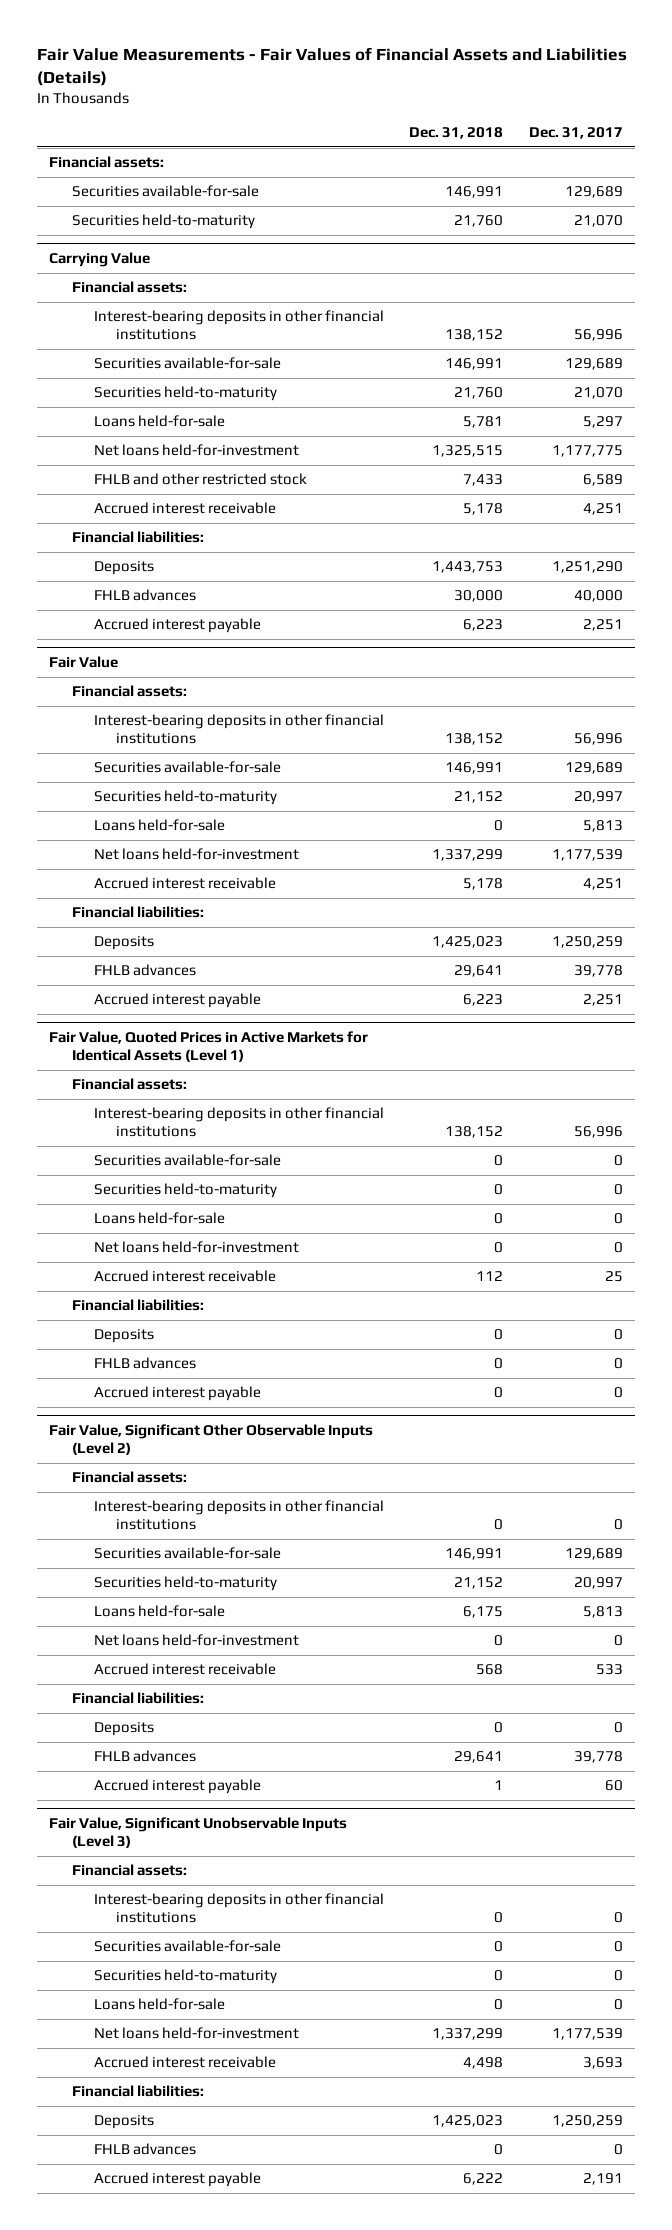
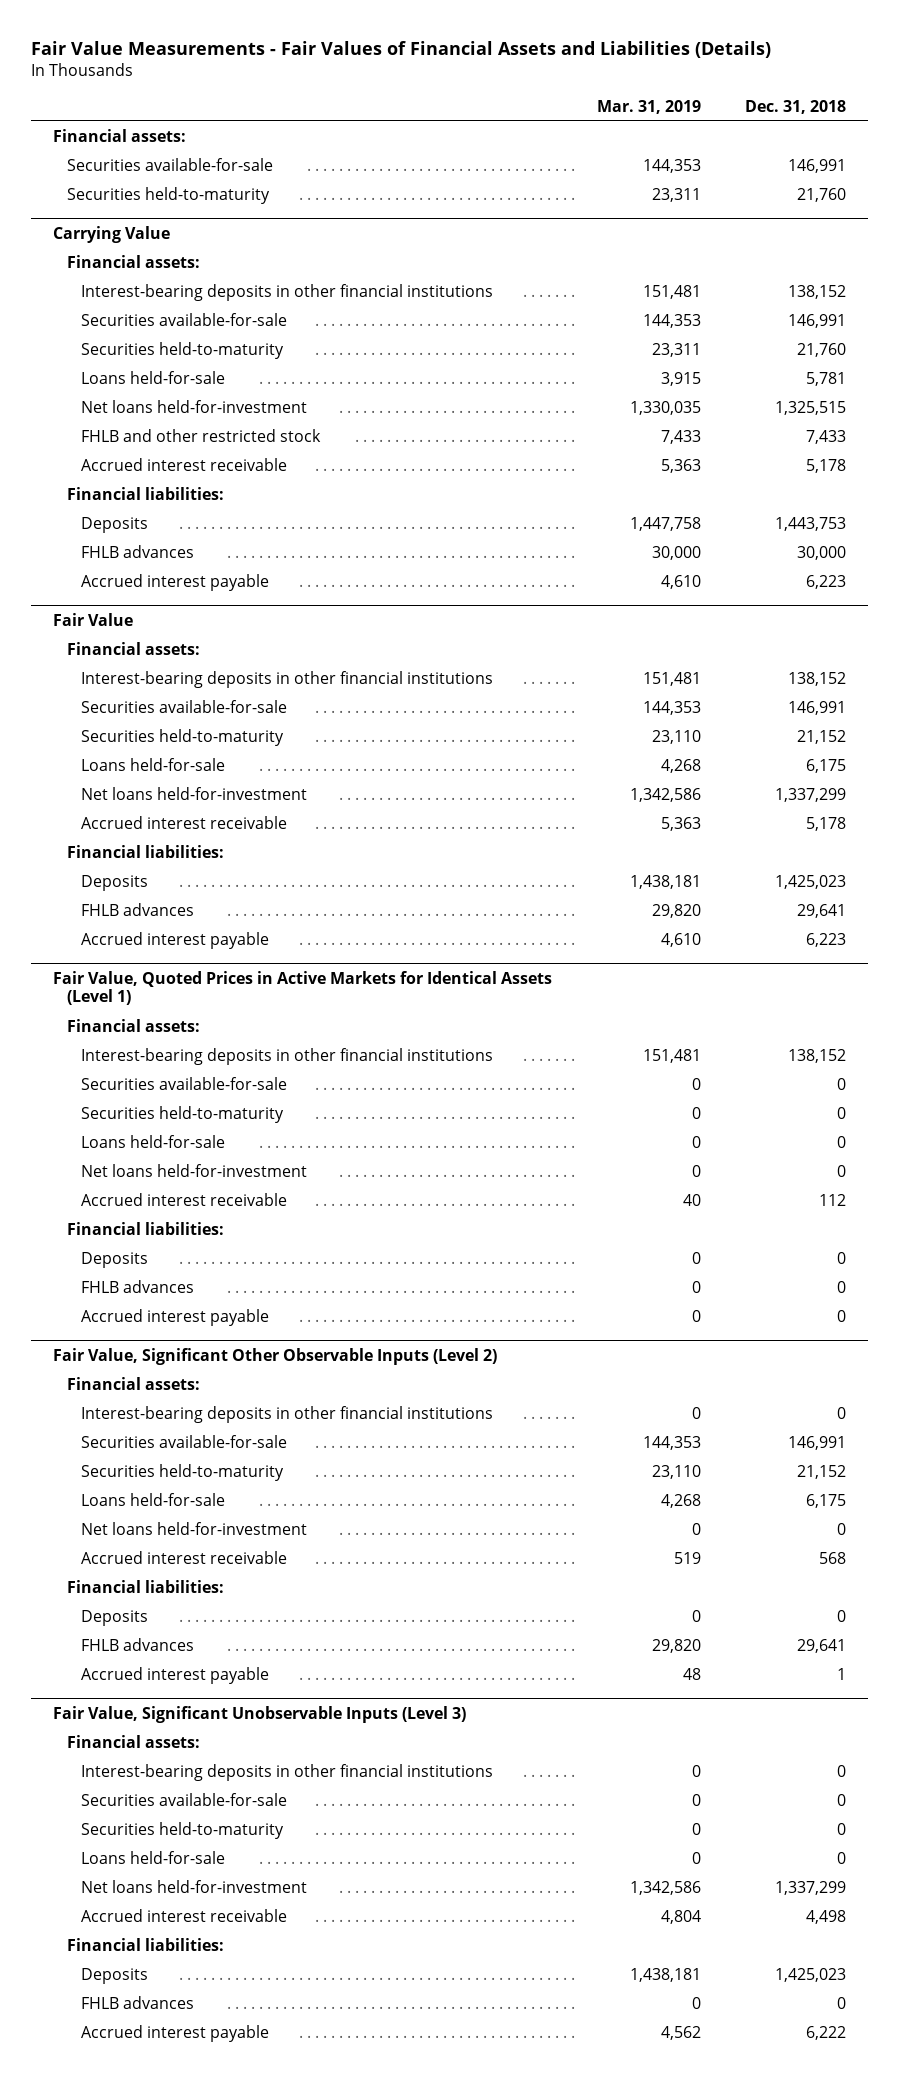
[528,127,623,140] Dec. 31, 2017 -> none
none -> [596,99,701,114] Mar. 31, 2019
[494,820,504,832] 0 -> [805,759,846,774] 6,175

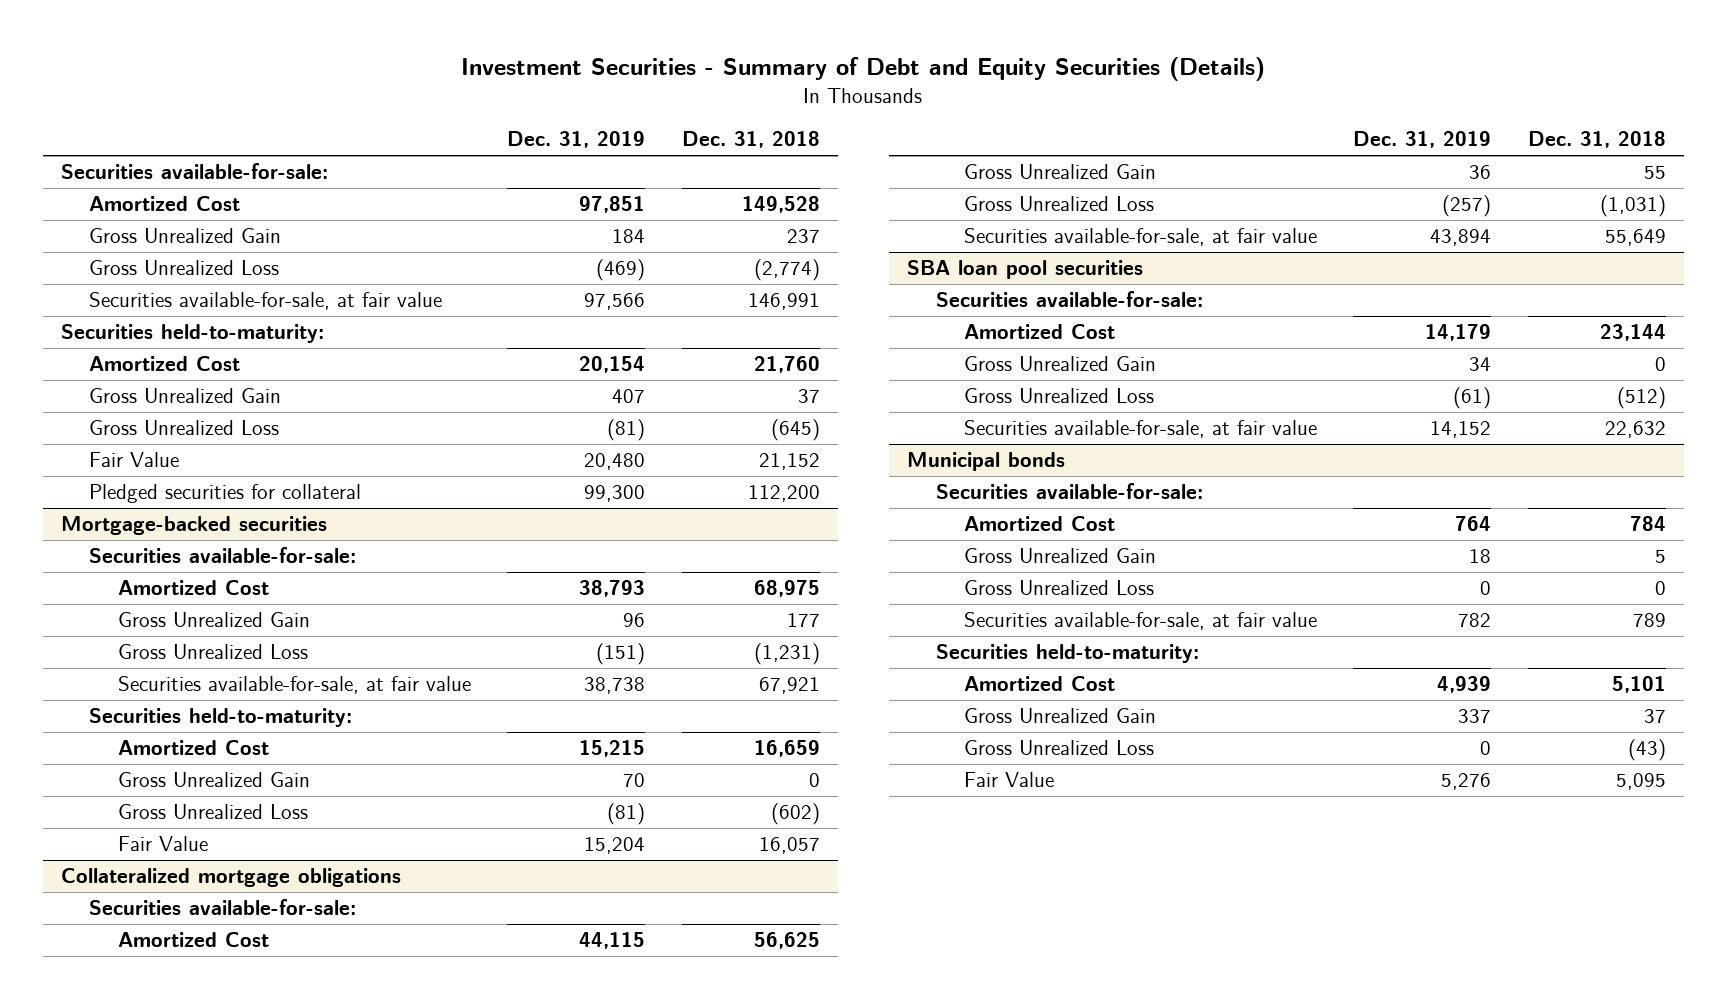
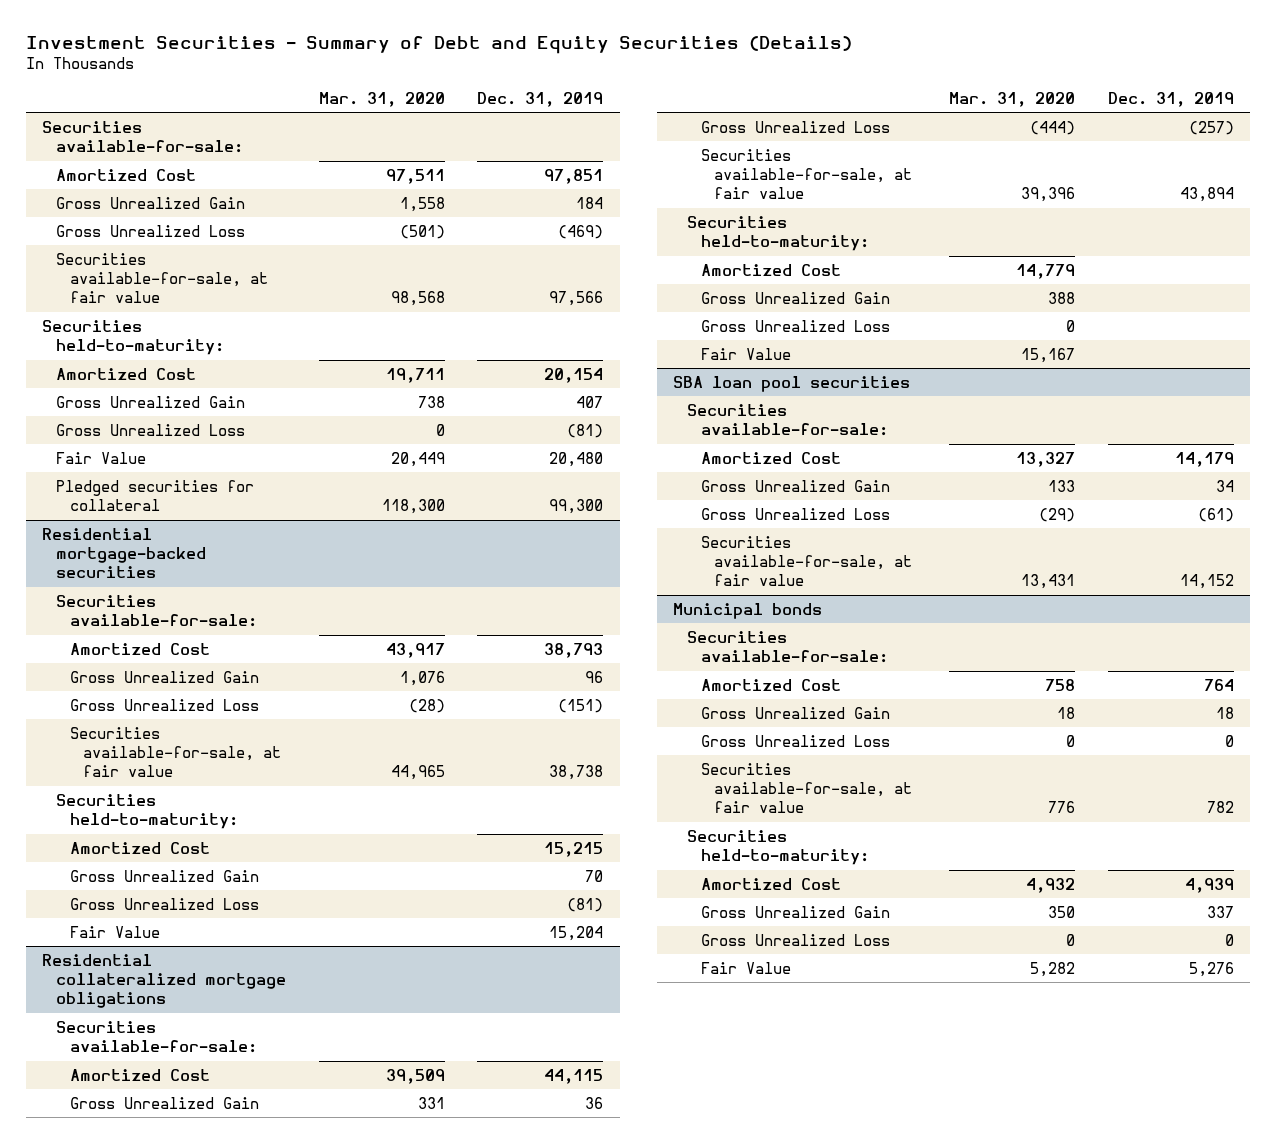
[681,131,820,149] Dec. 31, 2018 -> none
none -> [318,92,445,108] Mar. 31, 2020
[61,516,328,536] Mortgage-backed securities -> [42,527,207,579] Residential mortgage-backed securities
[61,868,402,888] Collateralized mortgage obligations -> [42,953,287,1009] Residential collateralized mortgage obligations
none -> [686,215,869,252] Securities held-to-maturity:
none -> [700,263,841,276] Amortized Cost
none -> [700,291,890,304] Gross Unrealized Gain
none -> [700,319,890,332] Gross Unrealized Loss
none -> [700,347,791,360] Fair Value

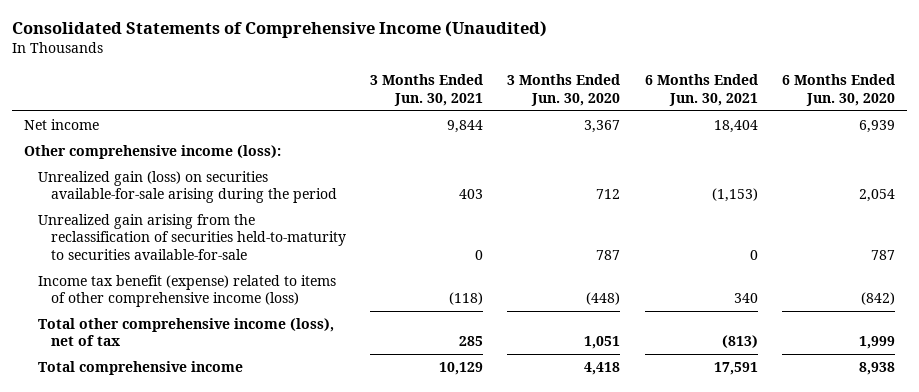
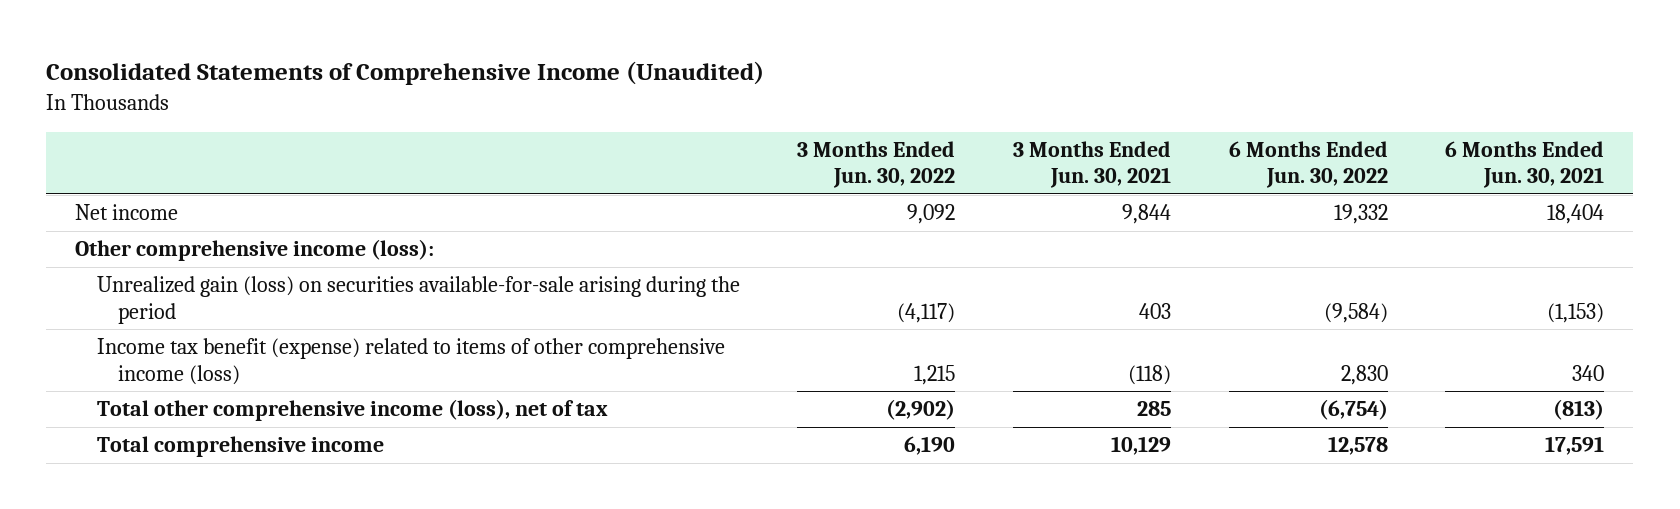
[507,74,621,106] 3 Months Ended Jun. 30, 2020 -> none
[781,74,895,106] 6 Months Ended Jun. 30, 2020 -> none
none -> [797,140,956,189] 3 Months Ended Jun. 30, 2022
none -> [1228,140,1388,189] 6 Months Ended Jun. 30, 2022
[37,214,346,260] Unrealized gain arising from the reclassification of securities held-to-maturity to securities available-for-sale -> none

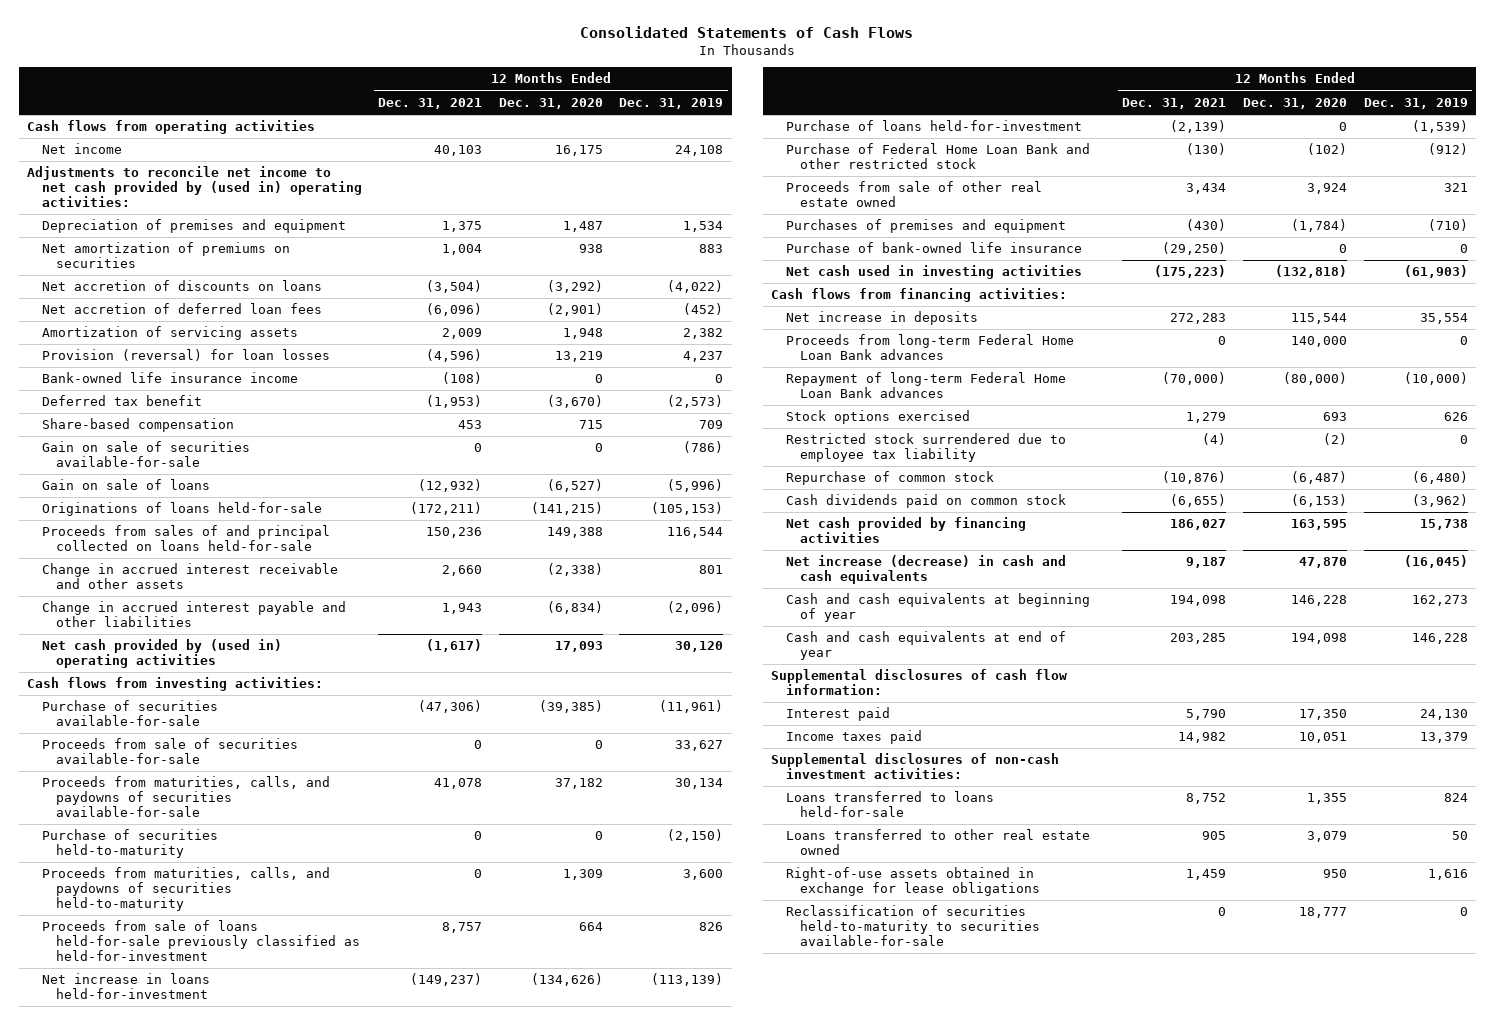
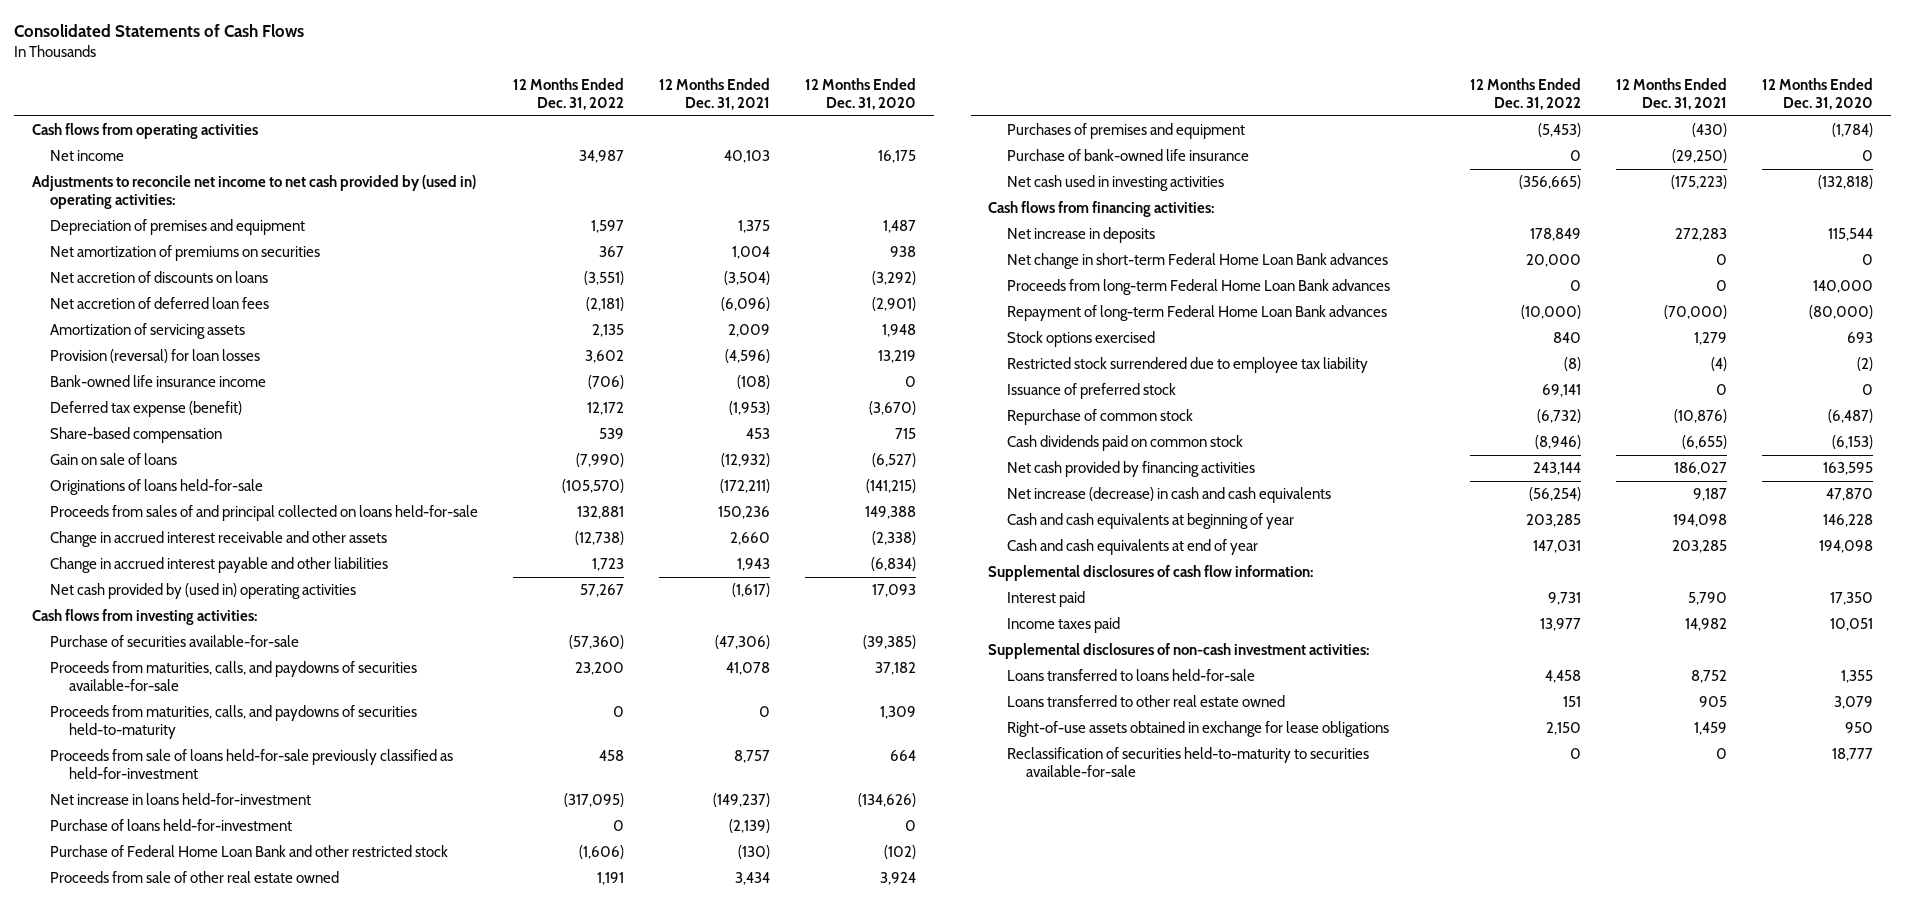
[619,97,724,109] Dec. 31, 2019 -> none
none -> [513,77,625,111] 12 Months Ended Dec. 31, 2022
[41,395,202,407] Deferred tax benefit -> [50,401,243,418] Deferred tax expense (benefit)
[41,441,250,468] Gain on sale of securities available-for-sale -> none
[41,738,298,765] Proceeds from sale of securities available-for-sale -> none
[41,829,218,859] Purchase of securities held-to-maturity -> none
none -> [1007,253,1389,270] Net change in short-term Federal Home Loan Bank advances
none -> [1007,383,1177,400] Issuance of preferred stock

